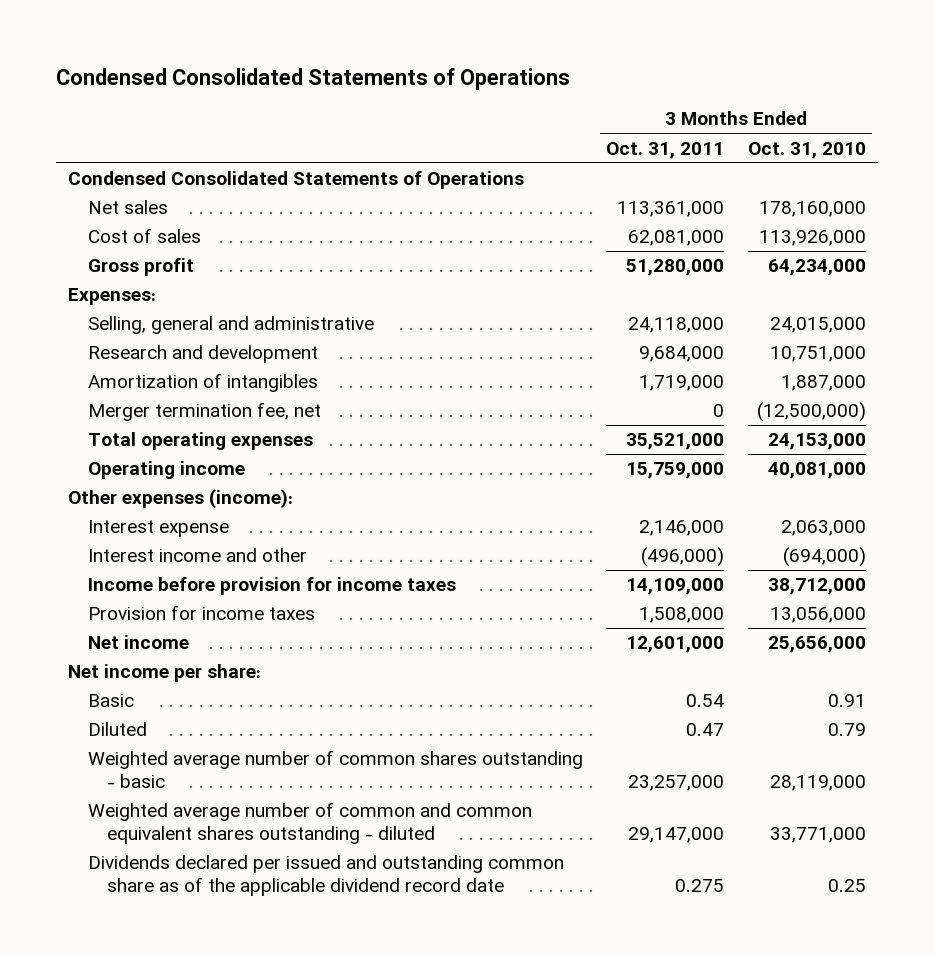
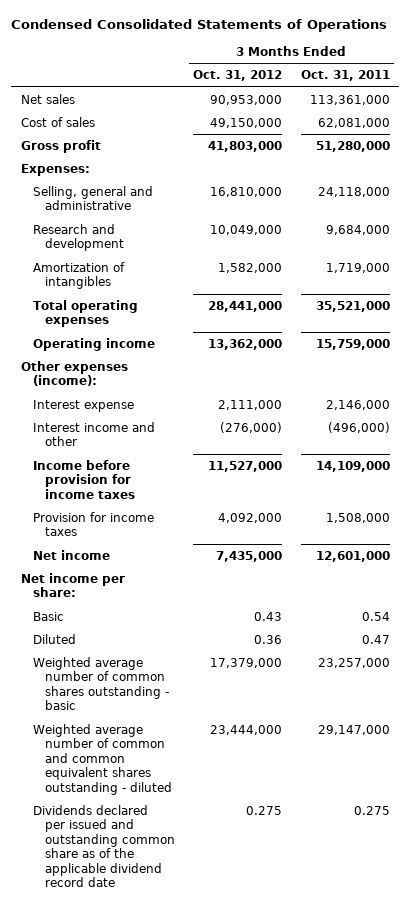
[747,141,866,159] Oct. 31, 2010 -> none
none -> [193,70,283,82] Oct. 31, 2012
[67,171,524,190] Condensed Consolidated Statements of Operations -> none
[87,402,321,422] Merger termination fee, net -> none

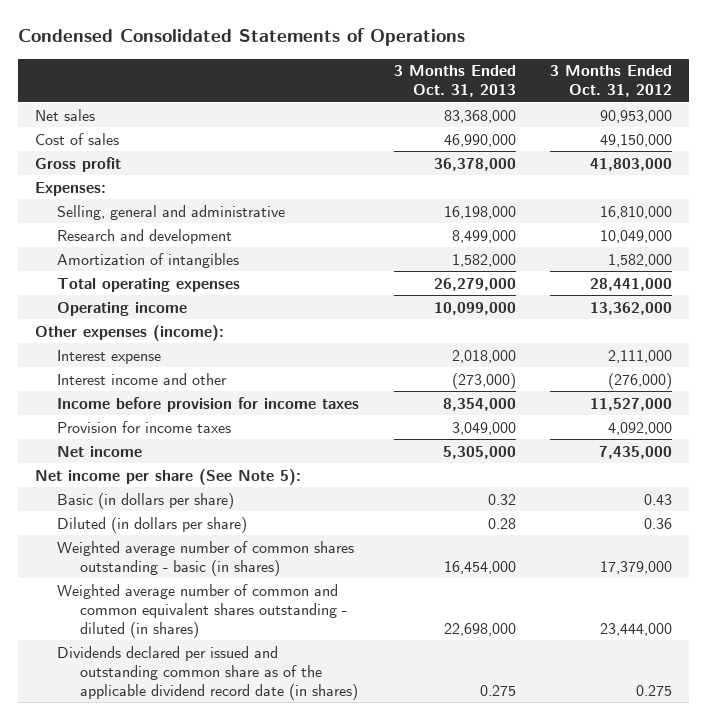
[300,70,390,82] Oct. 31, 2011 -> none
none -> [393,65,516,98] 3 Months Ended Oct. 31, 2013
[20,572,125,598] Net income per share: -> [34,468,301,485] Net income per share (See Note 5):
[32,611,64,621] Basic -> [57,492,235,509] Basic (in dollars per share)
[32,633,76,644] Diluted -> [57,516,248,533] Diluted (in dollars per share)
[32,656,169,711] Weighted average number of common shares outstanding - basic -> [57,540,355,576] Weighted average number of common shares outstanding - basic (in shares)
[32,723,172,795] Weighted average number of common and common equivalent shares outstanding - diluted -> [57,583,348,638] Weighted average number of common and common equivalent shares outstanding - diluted (in shares)
[32,804,175,888] Dividends declared per issued and outstanding common share as of the applicable dividend record date -> [57,645,359,700] Dividends declared per issued and outstanding common share as of the applicable dividend record date (in shares)

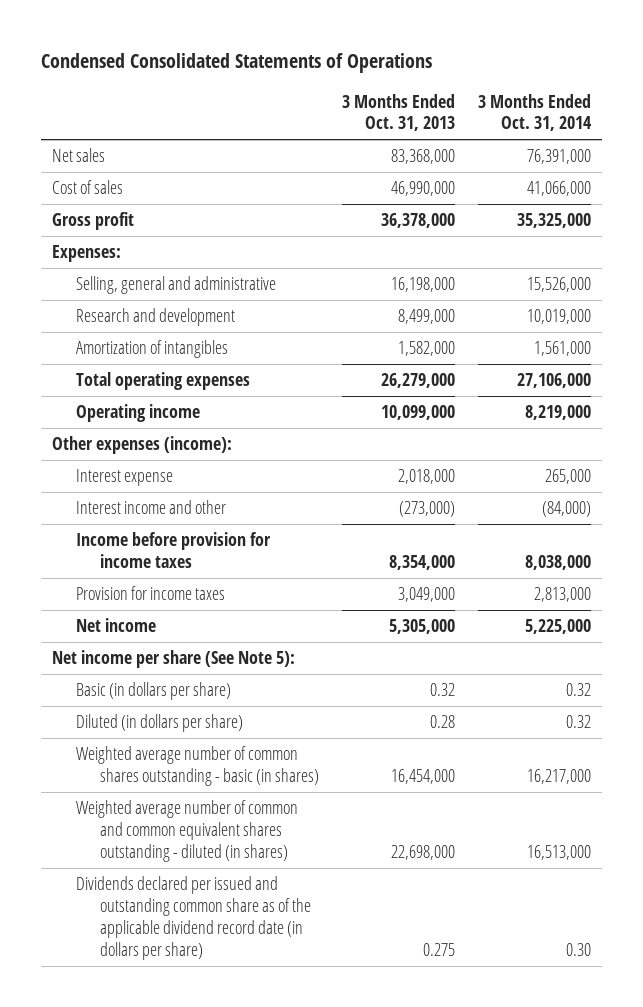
[549,65,672,98] 3 Months Ended Oct. 31, 2012 -> none
none -> [477,93,592,132] 3 Months Ended Oct. 31, 2014
[57,645,359,700] Dividends declared per issued and outstanding common share as of the applicable dividend record date (in shares) -> [76,876,312,960] Dividends declared per issued and outstanding common share as of the applicable dividend record date (in dollars per share)

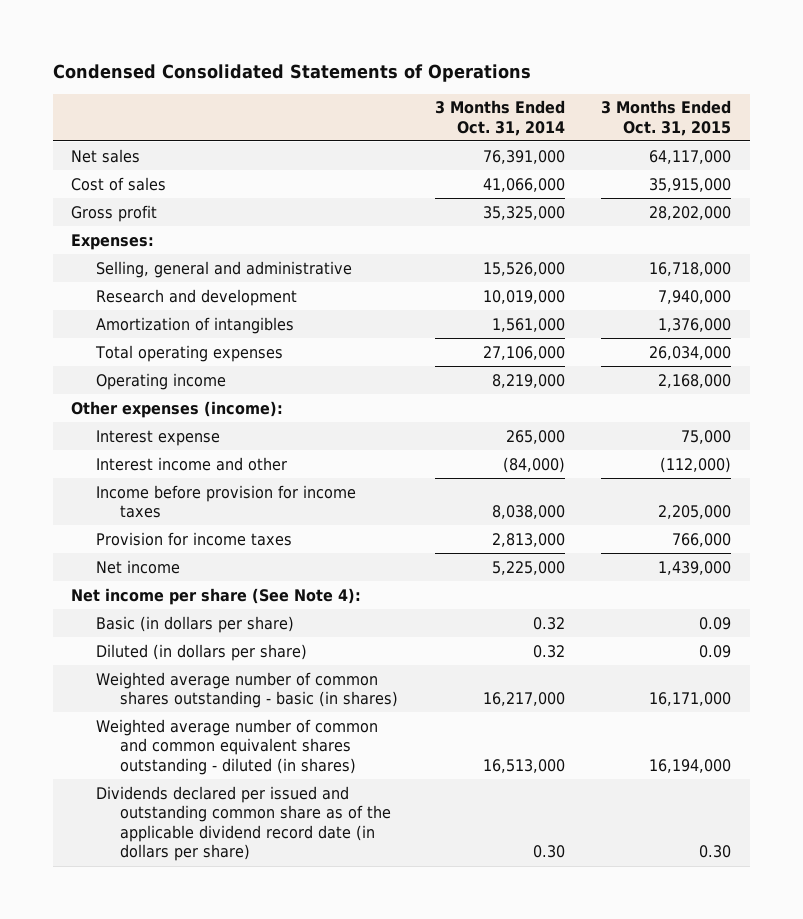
[341,93,455,132] 3 Months Ended Oct. 31, 2013 -> none
none -> [601,100,732,136] 3 Months Ended Oct. 31, 2015
[52,650,296,669] Net income per share (See Note 5): -> [71,587,362,605] Net income per share (See Note 4):

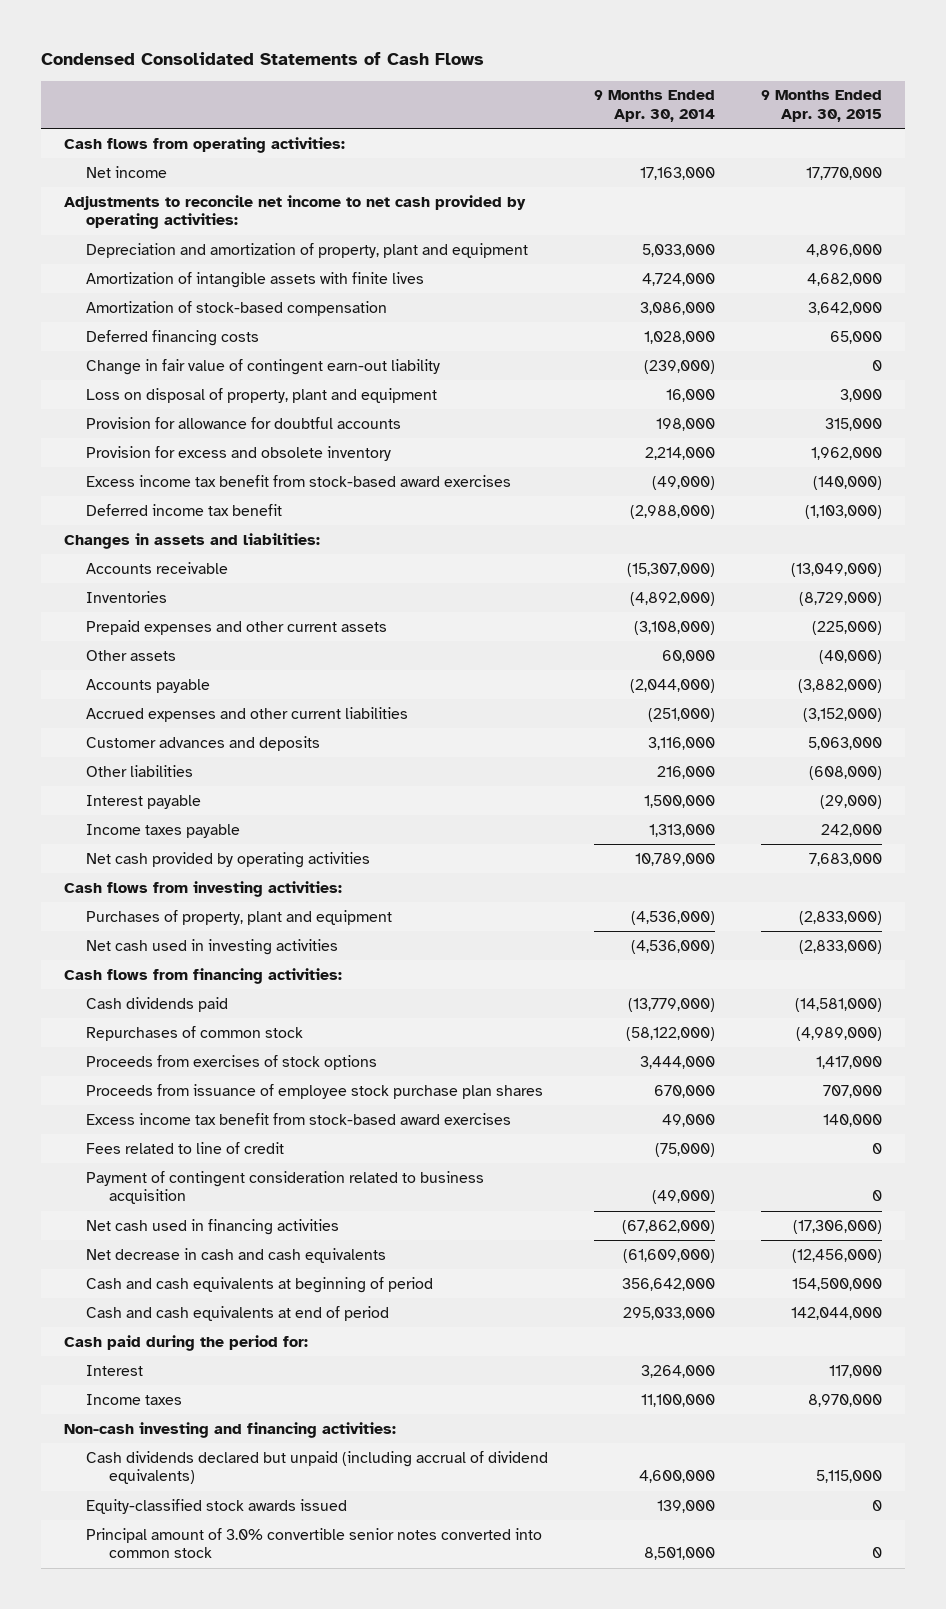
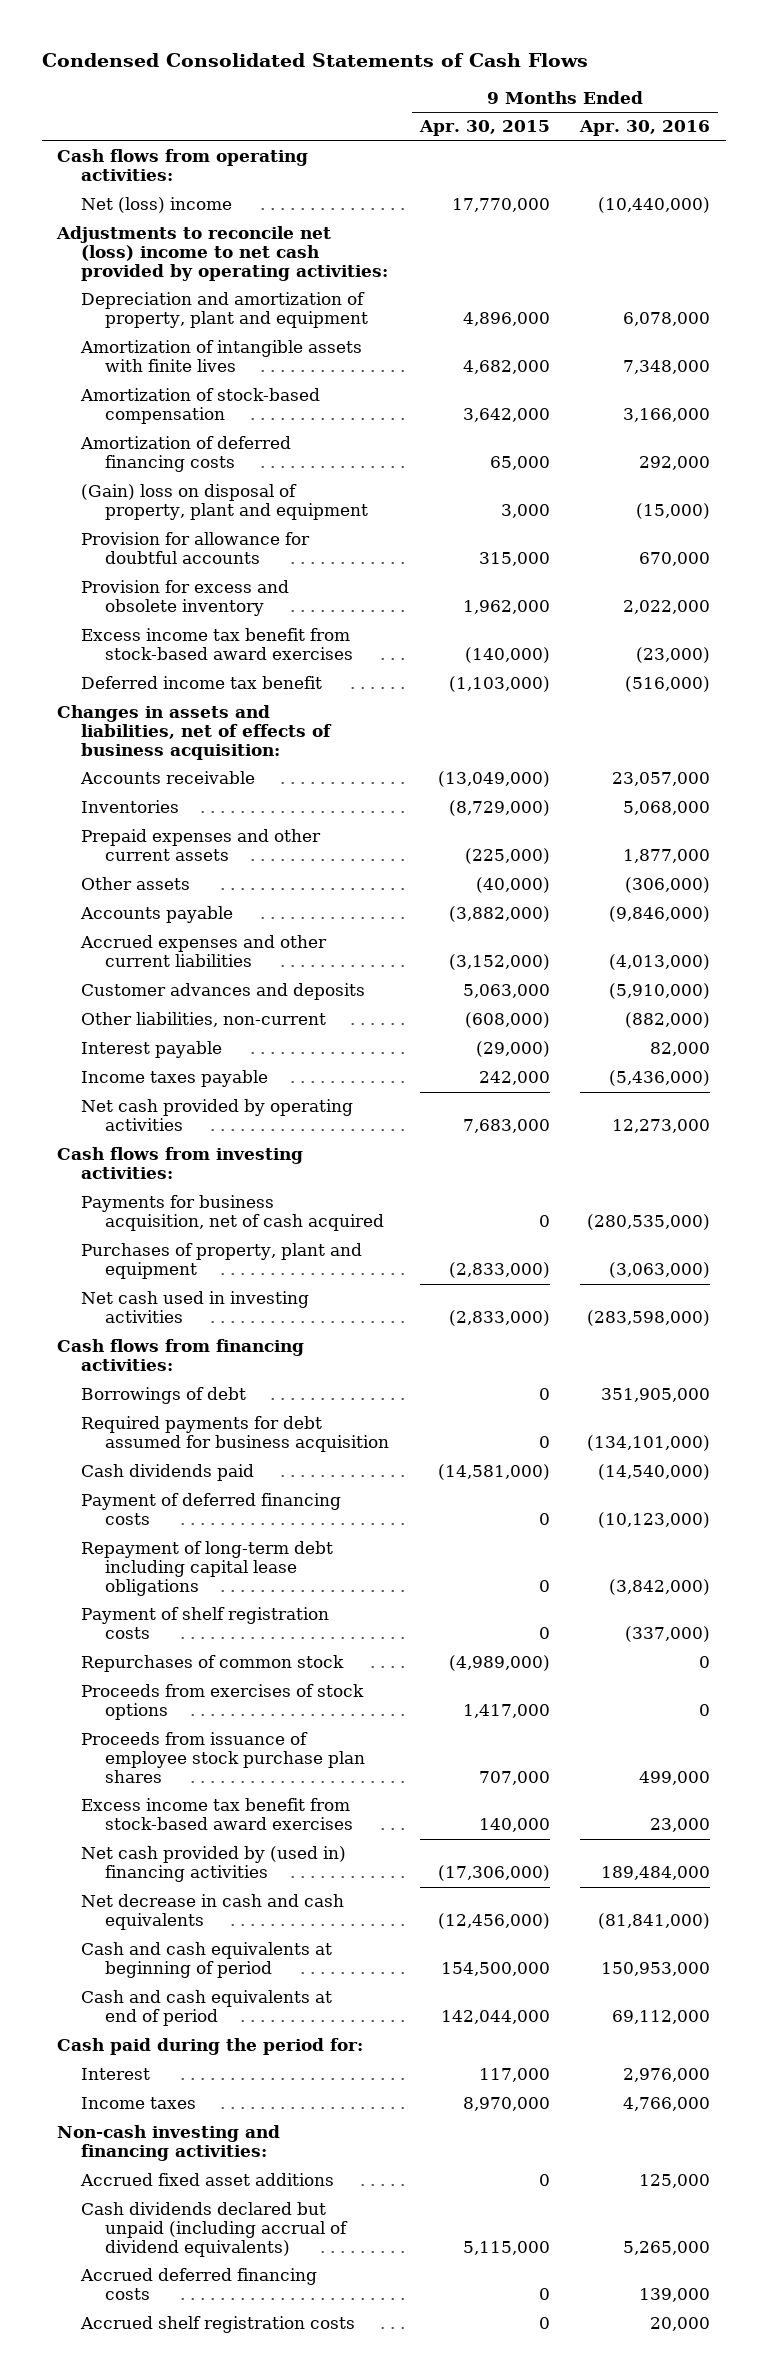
[594,90,716,122] 9 Months Ended Apr. 30, 2014 -> none
none -> [579,120,711,137] Apr. 30, 2016
[86,165,168,178] Net income -> [81,197,233,214] Net (loss) income
[63,194,526,230] Adjustments to reconcile net income to net cash provided by operating activities: -> [56,226,389,281] Adjustments to reconcile net (loss) income to net cash provided by operating activities:
[86,358,441,375] Change in fair value of contingent earn-out liability -> none
[86,329,260,346] Deferred financing costs -> [80,436,292,473] Amortization of deferred financing costs
[86,387,438,403] Loss on disposal of property, plant and equipment -> [81,484,369,521] (Gain) loss on disposal of property, plant and equipment
[63,532,320,549] Changes in assets and liabilities: -> [57,705,333,760] Changes in assets and liabilities, net of effects of business acquisition:
[86,764,194,777] Other liabilities -> [81,1012,327,1028] Other liabilities, non-current
none -> [81,1195,385,1232] Payments for business acquisition, net of cash acquired
none -> [81,1387,247,1405] Borrowings of debt
none -> [81,1416,390,1453] Required payments for debt assumed for business acquisition
none -> [81,1493,342,1526] Payment of deferred financing costs
none -> [81,1541,334,1596] Repayment of long-term debt including capital lease obligations
none -> [81,1607,330,1640] Payment of shelf registration costs
[86,1141,285,1154] Fees related to line of credit -> none
[86,1170,485,1205] Payment of contingent consideration related to business acquisition -> none
[86,1218,340,1235] Net cash used in financing activities -> [81,1846,347,1883] Net cash provided by (used in) financing activities
none -> [80,2173,335,2187] Accrued fixed asset additions
[86,1498,348,1514] Equity-classified stock awards issued -> none
[86,1527,543,1559] Principal amount of 3.0% convertible senior notes converted into common stock -> none
none -> [80,2268,318,2301] Accrued deferred financing costs
none -> [80,2316,356,2334] Accrued shelf registration costs

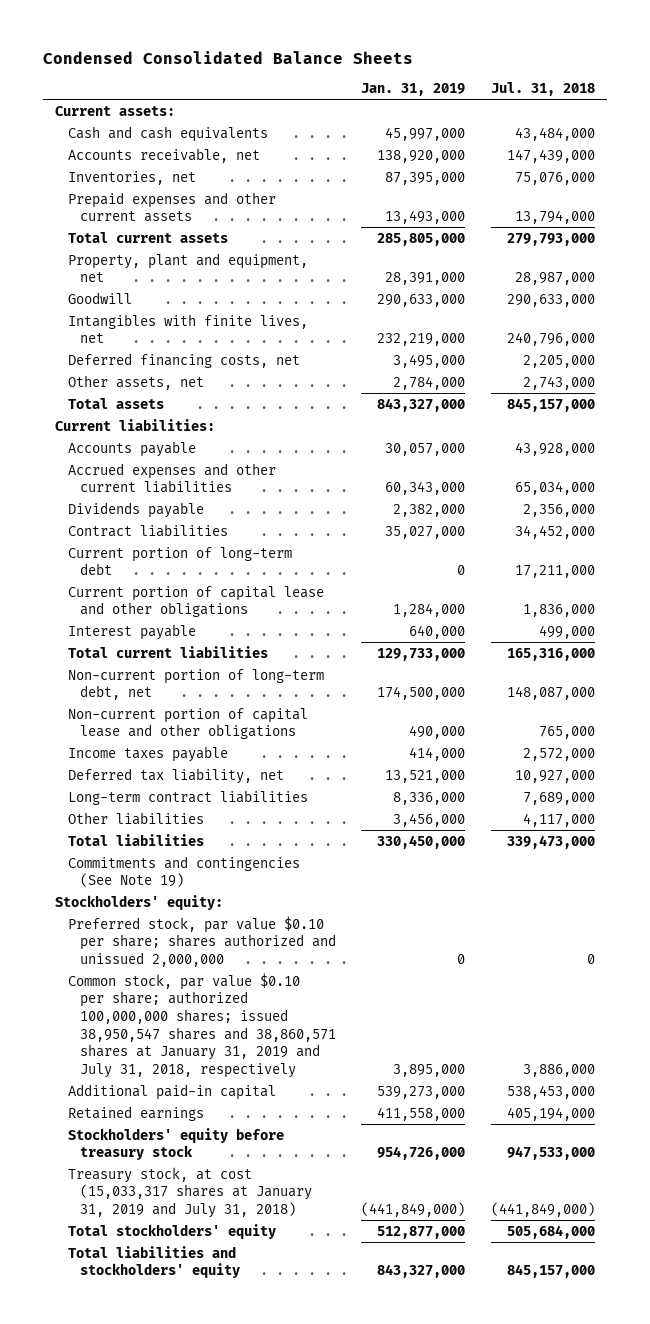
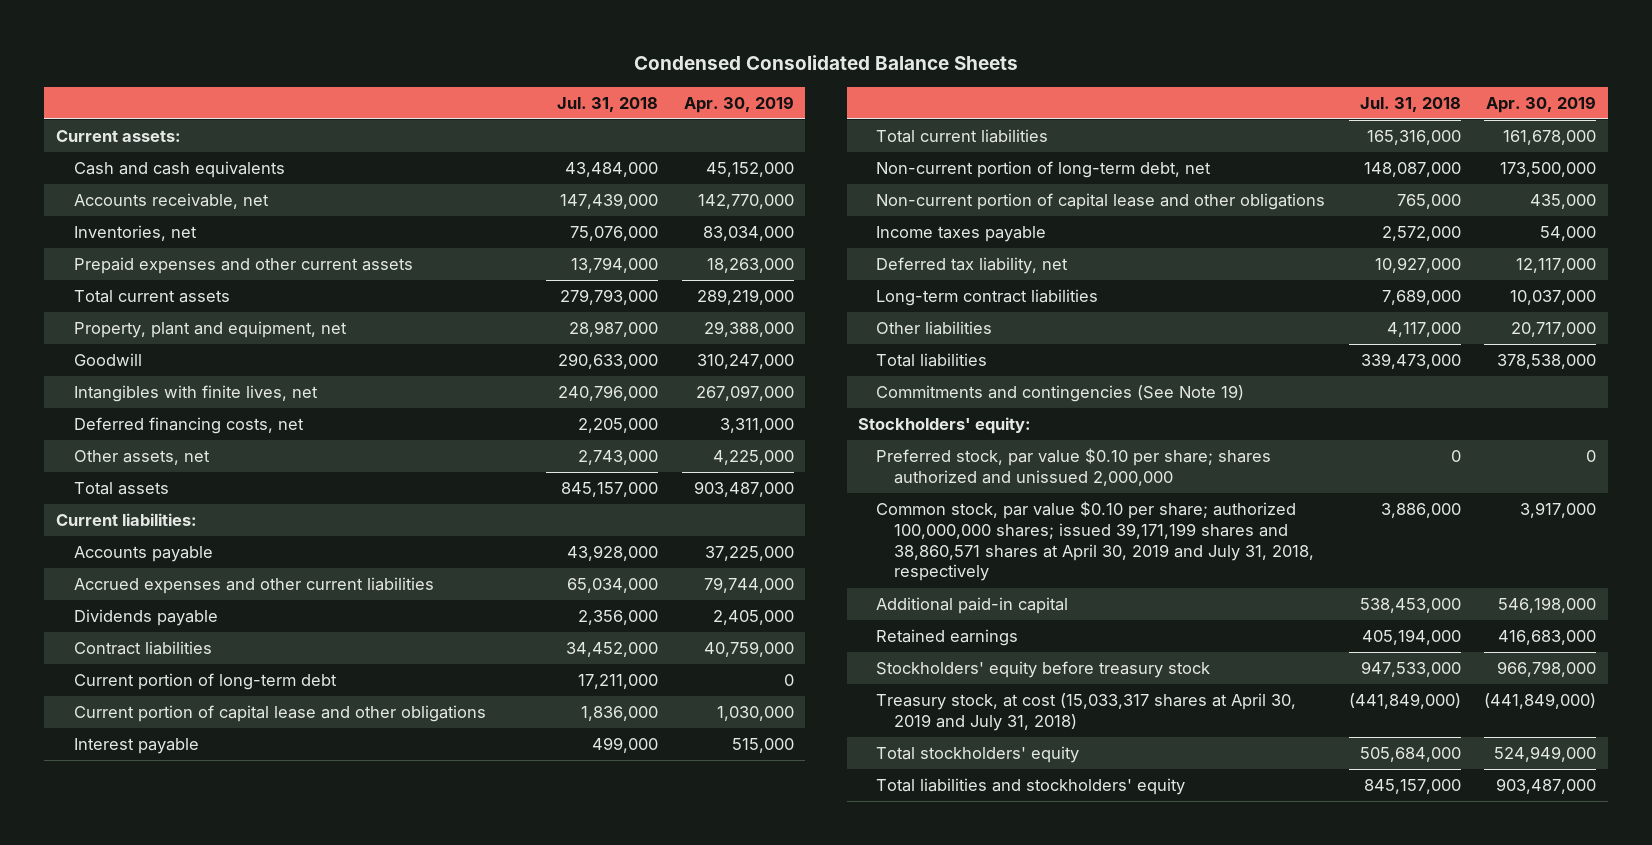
[361,83,466,97] Jan. 31, 2019 -> none
none -> [683,95,794,113] Apr. 30, 2019
[67,972,336,1078] Common stock, par value $0.10 per share; authorized 100,000,000 shares; issued 38,950,547 shares and 38,860,571 shares at January 31, 2019 and July 31, 2018, respectively -> [876,501,1314,582] Common stock, par value $0.10 per share; authorized 100,000,000 shares; issued 39,171,199 shares and 38,860,571 shares at April 30, 2019 and July 31, 2018, respectively
[67,1166,312,1218] Treasury stock, at cost (15,033,317 shares at January 31, 2019 and July 31, 2018) -> [876,693,1297,731] Treasury stock, at cost (15,033,317 shares at April 30, 2019 and July 31, 2018)

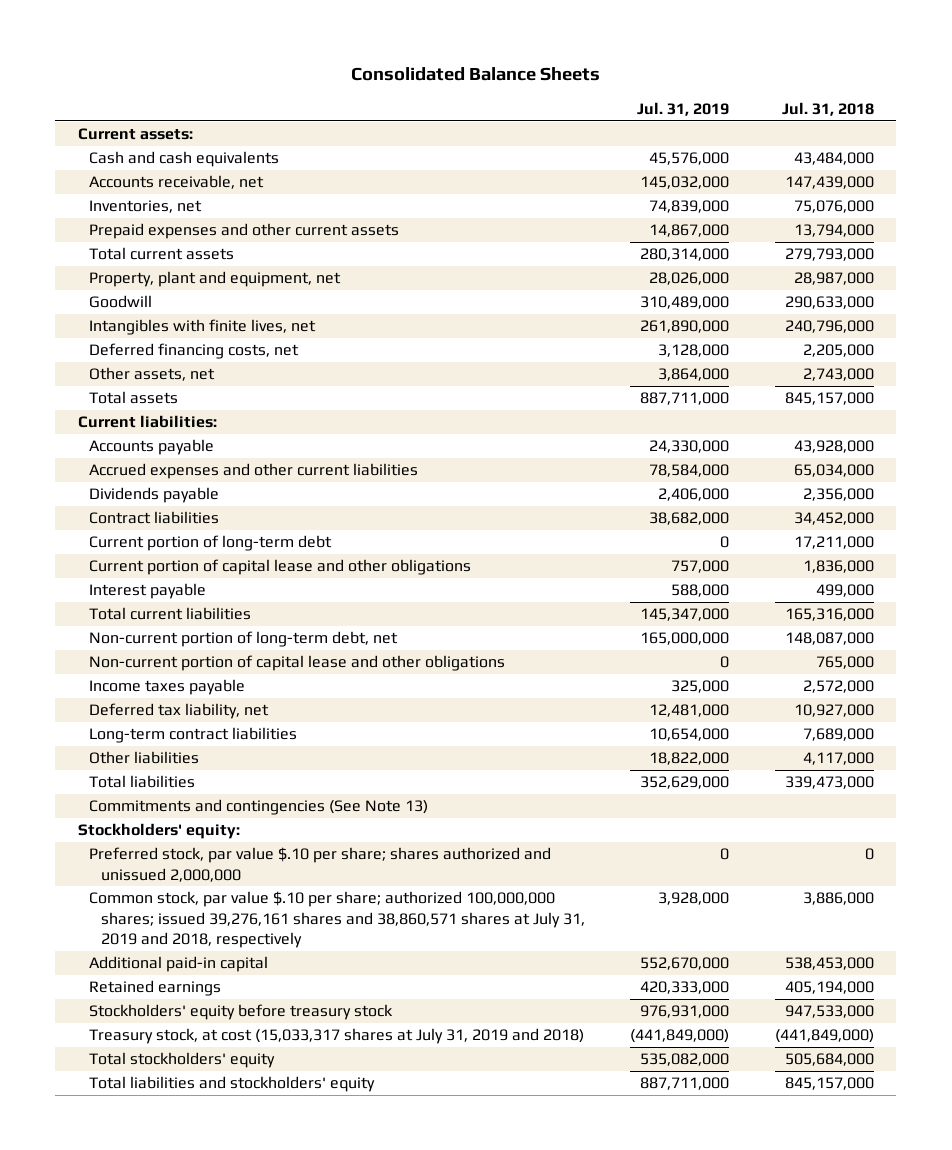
[634,55,1019,71] Condensed Consolidated Balance Sheets -> [350,67,600,82] Consolidated Balance Sheets
[683,95,794,113] Apr. 30, 2019 -> none
none -> [637,101,730,116] Jul. 31, 2019
[876,385,1245,403] Commitments and contingencies (See Note 19) -> [89,799,429,816] Commitments and contingencies (See Note 13)
[876,448,1272,486] Preferred stock, par value $0.10 per share; shares authorized and unissued 2,000,000 -> [89,847,552,882] Preferred stock, par value $.10 per share; shares authorized and unissued 2,000,000
[876,501,1314,582] Common stock, par value $0.10 per share; authorized 100,000,000 shares; issued 39,171,199 shares and 38,860,571 shares at April 30, 2019 and July 31, 2018, respectively -> [89,891,585,948] Common stock, par value $.10 per share; authorized 100,000,000 shares; issued 39,276,161 shares and 38,860,571 shares at July 31, 2019 and 2018, respectively
[876,693,1297,731] Treasury stock, at cost (15,033,317 shares at April 30, 2019 and July 31, 2018) -> [89,1028,585,1045] Treasury stock, at cost (15,033,317 shares at July 31, 2019 and 2018)

